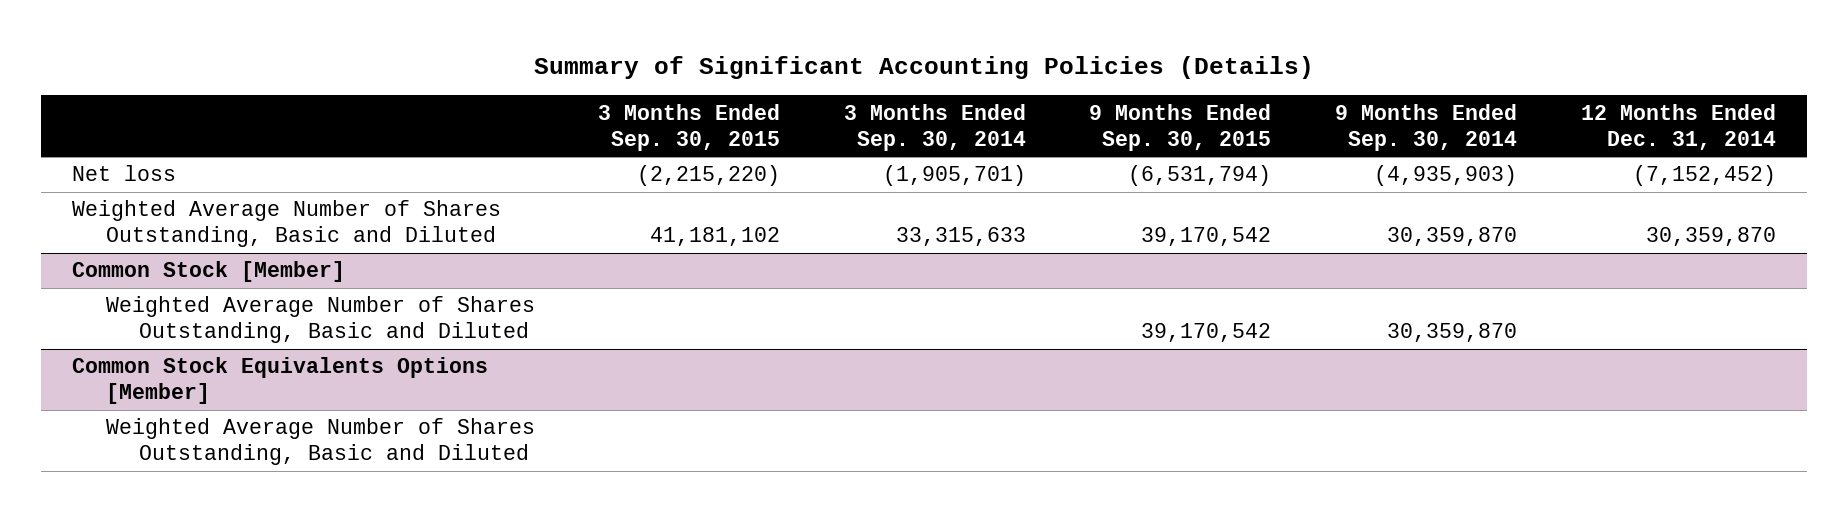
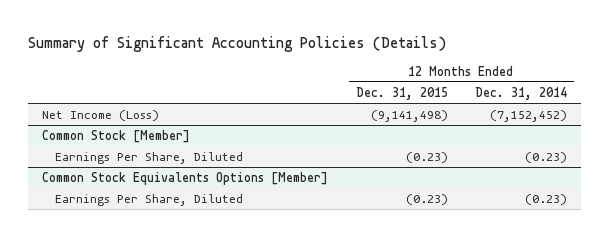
[598,103,781,151] 3 Months Ended Sep. 30, 2015 -> none
[843,103,1026,151] 3 Months Ended Sep. 30, 2014 -> none
[1089,103,1272,151] 9 Months Ended Sep. 30, 2015 -> none
[1335,103,1518,151] 9 Months Ended Sep. 30, 2014 -> none
none -> [355,86,448,100] Dec. 31, 2015
[72,200,502,248] Weighted Average Number of Shares Outstanding, Basic and Diluted -> none
[72,165,177,182] Net loss -> [41,110,159,122] Net Income (Loss)
[105,296,535,344] Weighted Average Number of Shares Outstanding, Basic and Diluted -> none
none -> [55,152,244,165] Earnings Per Share, Diluted
[105,418,535,466] Weighted Average Number of Shares Outstanding, Basic and Diluted -> none
none -> [55,194,244,207] Earnings Per Share, Diluted

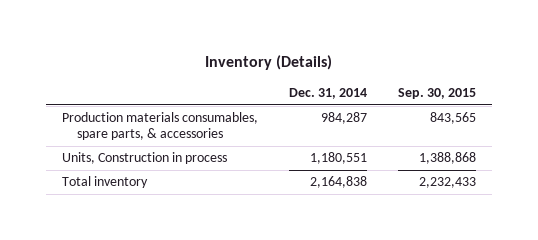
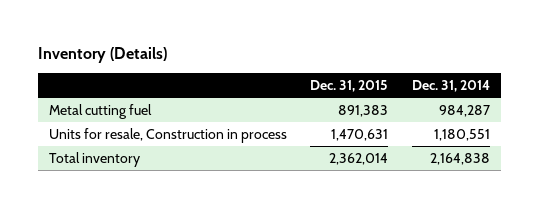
[397,88,476,100] Sep. 30, 2015 -> none
none -> [310,79,389,92] Dec. 31, 2015
[61,112,258,141] Production materials consumables, spare parts, & accessories -> [49,104,153,120] Metal cutting fuel
[61,152,227,165] Units, Construction in process -> [49,128,288,144] Units for resale, Construction in process

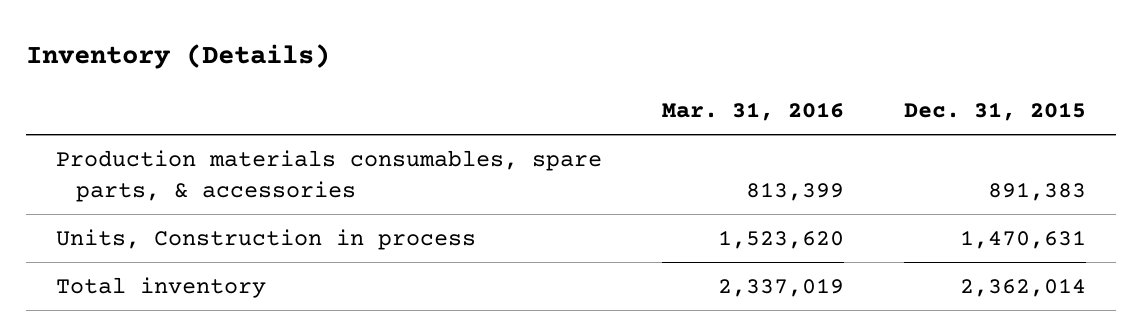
[411,79,490,92] Dec. 31, 2014 -> none
none -> [661,102,844,122] Mar. 31, 2016
[49,104,153,120] Metal cutting fuel -> [55,149,602,202] Production materials consumables, spare parts, & accessories
[49,128,288,144] Units for resale, Construction in process -> [55,228,476,250] Units, Construction in process

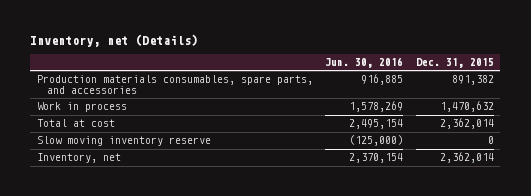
[26,43,331,69] Inventory (Details) -> [30,33,199,47] Inventory, net (Details)
[661,102,844,122] Mar. 31, 2016 -> none
none -> [325,57,404,69] Jun. 30, 2016
[55,149,602,202] Production materials consumables, spare parts, & accessories -> [36,75,313,95] Production materials consumables, spare parts, and accessories
[987,181,1086,201] 891,383 -> [452,75,495,86] 891,382
[55,228,476,250] Units, Construction in process -> [36,102,127,113] Work in process
[959,229,1086,249] 1,470,631 -> [440,101,495,113] 1,470,632
none -> [36,119,115,128] Total at cost
none -> [36,136,211,147] Slow moving inventory reserve
[55,276,266,298] Total inventory -> [36,153,121,164] Inventory, net

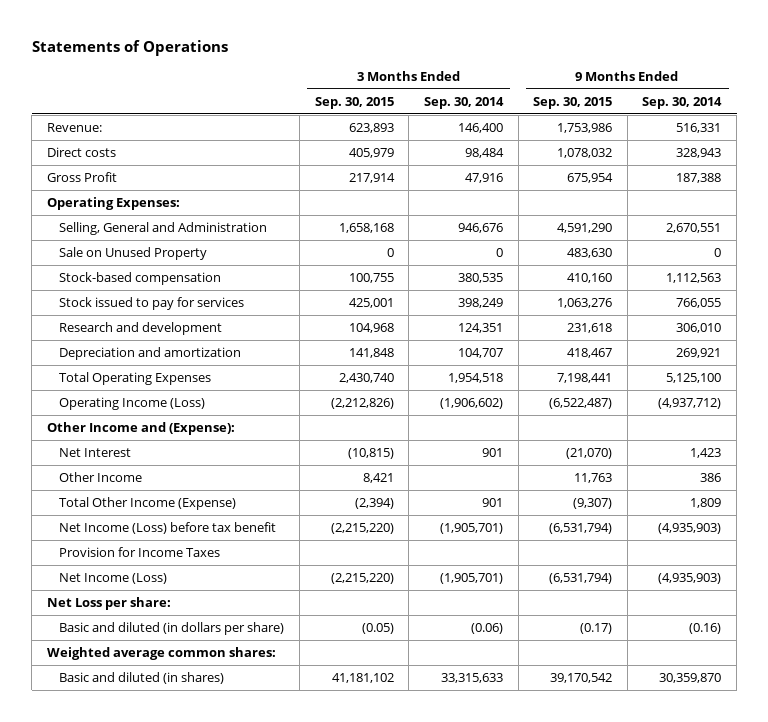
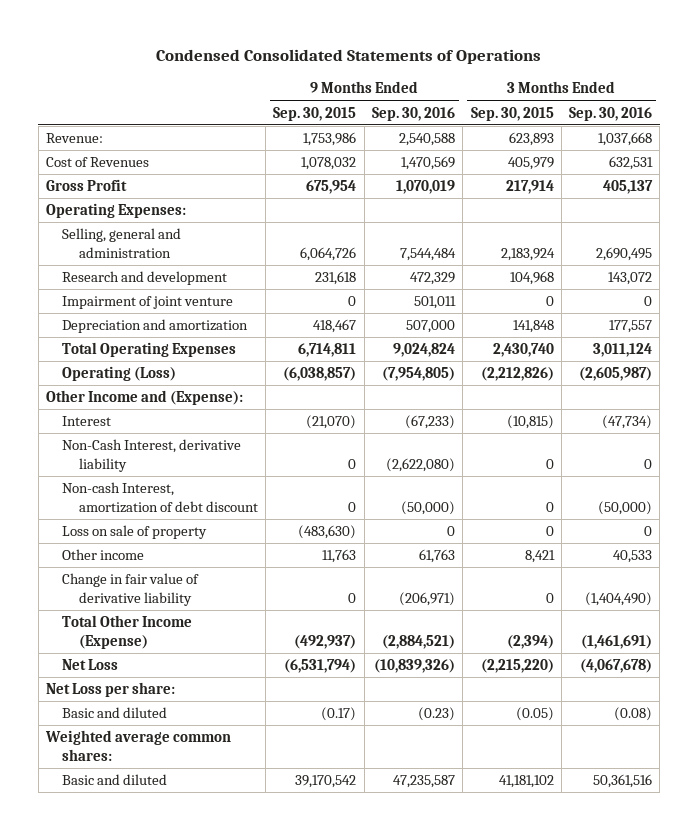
[31,39,228,56] Statements of Operations -> [156,49,542,65] Condensed Consolidated Statements of Operations
[423,96,504,109] Sep. 30, 2014 -> none
[642,96,723,109] Sep. 30, 2014 -> none
none -> [371,106,455,121] Sep. 30, 2016
none -> [569,106,653,121] Sep. 30, 2016
[46,146,116,157] Direct costs -> [45,157,149,168] Cost of Revenues
[59,246,208,260] Sale on Unused Property -> none
[59,271,222,285] Stock-based compensation -> none
[59,296,245,310] Stock issued to pay for services -> none
[59,221,268,235] Selling, General and Administration -> [62,228,182,259] Selling, general and administration
[338,222,394,233] 1,658,168 -> [500,248,555,262] 2,183,924
[557,222,613,233] 4,591,290 -> [300,247,357,262] 6,064,726
none -> [62,296,234,310] Impairment of joint venture
[557,372,613,383] 7,198,441 -> [298,343,357,358] 6,714,811
[59,396,206,410] Operating Income (Loss) -> [62,366,177,382] Operating (Loss)
[549,397,613,409] (6,522,487) -> [283,367,357,382] (6,038,857)
[59,521,277,534] Net Income (Loss) before tax benefit -> none
[59,546,221,557] Provision for Income Taxes -> none
[59,447,132,457] Net Interest -> [62,416,112,427] Interest
none -> [62,439,242,473] Non-Cash Interest, derivative liability
none -> [62,482,258,514] Non-cash Interest, amortization of debt discount
none -> [62,525,208,540] Loss on sale of property
[59,471,143,482] Other Income -> [62,549,145,561] Other income
none -> [62,573,200,607] Change in fair value of derivative liability
[573,497,613,509] (9,307) -> [294,635,357,650] (492,937)
[59,572,168,584] Net Income (Loss) -> [62,659,119,671] Net Loss
[59,621,285,635] Basic and diluted (in dollars per share) -> [62,707,168,719] Basic and diluted
[59,671,225,684] Basic and diluted (in shares) -> [62,774,168,786] Basic and diluted

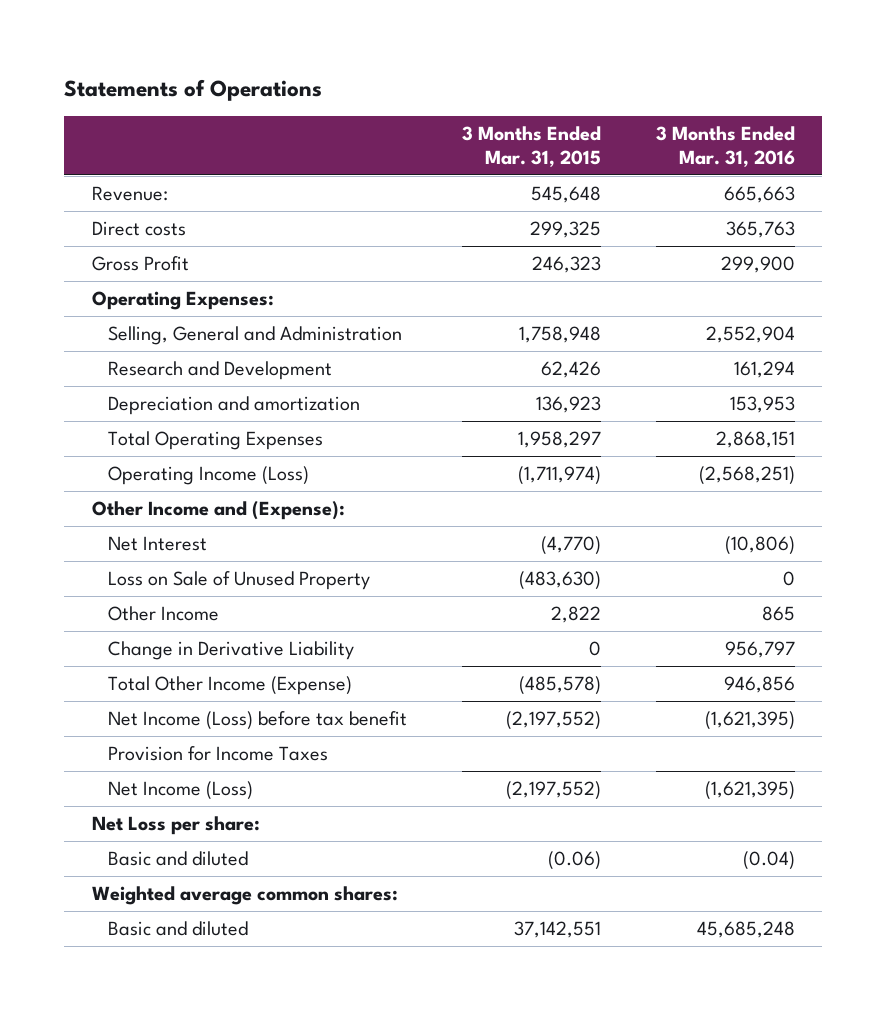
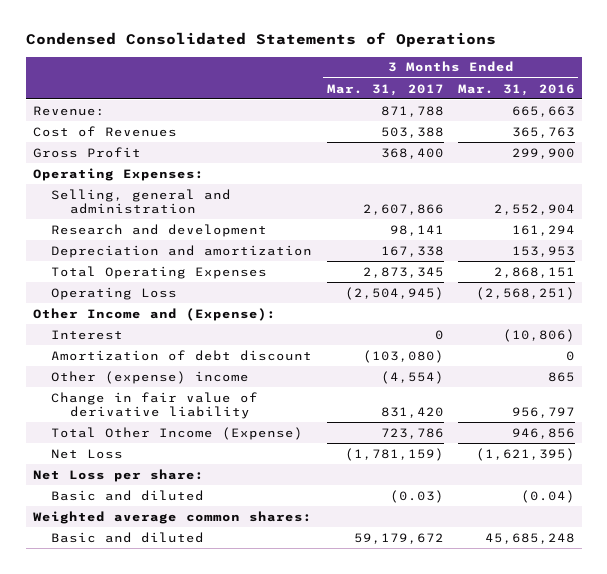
[64,78,323,101] Statements of Operations -> [25,32,496,48] Condensed Consolidated Statements of Operations
[461,126,601,167] 3 Months Ended Mar. 31, 2015 -> none
none -> [326,83,444,96] Mar. 31, 2017
[91,221,186,237] Direct costs -> [32,125,177,137] Cost of Revenues
[107,326,402,346] Selling, General and Administration -> [51,188,232,214] Selling, general and administration
[107,361,332,381] Research and Development -> [51,223,268,237] Research and development
[107,466,309,486] Operating Income (Loss) -> [51,286,178,300] Operating Loss
[107,571,370,591] Loss on Sale of Unused Property -> none
[107,536,207,552] Net Interest -> [51,329,124,340] Interest
none -> [51,349,313,361] Amortization of debt discount
[107,606,219,622] Other Income -> [51,370,250,384] Other (expense) income
[107,641,354,661] Change in Derivative Liability -> [51,391,259,419] Change in fair value of derivative liability
[107,711,407,731] Net Income (Loss) before tax benefit -> none
[107,746,328,762] Provision for Income Taxes -> none
[107,781,253,801] Net Income (Loss) -> [51,448,124,459] Net Loss

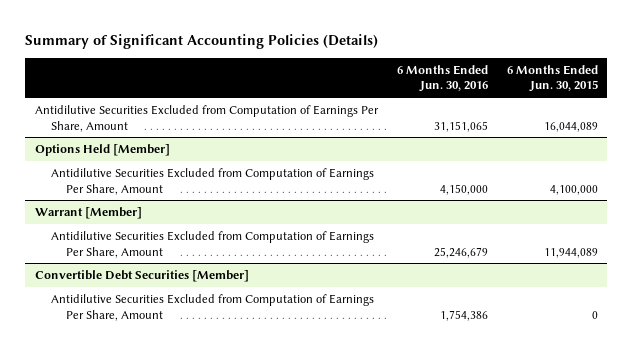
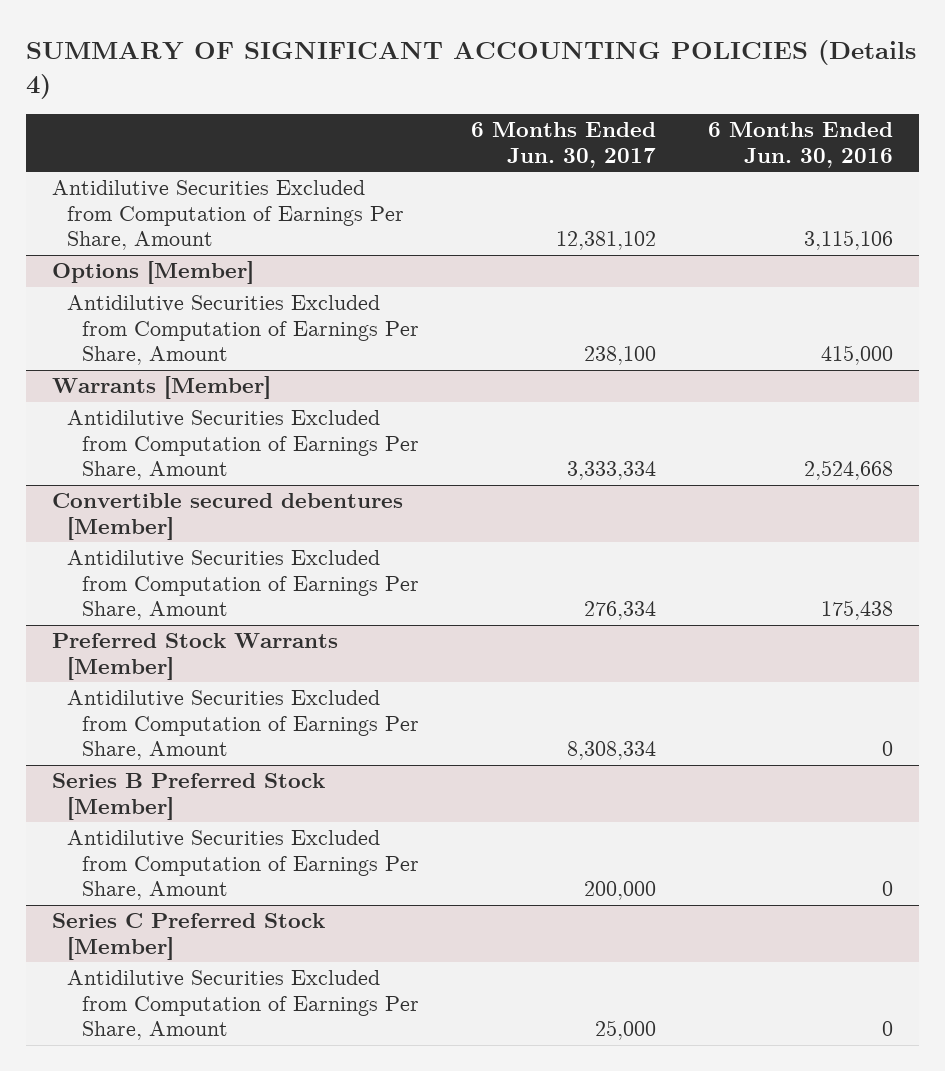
[25,34,379,50] Summary of Significant Accounting Policies (Details) -> [25,40,916,99] SUMMARY OF SIGNIFICANT ACCOUNTING POLICIES (Details 4)
[506,64,598,93] 6 Months Ended Jun. 30, 2015 -> none
none -> [471,122,657,168] 6 Months Ended Jun. 30, 2017
[433,120,488,132] 31,151,065 -> [804,230,894,251] 3,115,106
[34,144,170,157] Options Held [Member] -> [51,261,254,285] Options [Member]
[439,183,488,195] 4,150,000 -> [821,345,894,366] 415,000
[34,207,142,220] Warrant [Member] -> [51,376,271,400] Warrants [Member]
[433,246,488,258] 25,246,679 -> [804,460,894,481] 2,524,668
[34,270,249,283] Convertible Debt Securities [Member] -> [51,493,403,540] Convertible secured debentures [Member]
[439,309,488,321] 1,754,386 -> [821,600,894,621] 175,438
none -> [51,633,338,680] Preferred Stock Warrants [Member]
none -> [67,690,420,761] Antidilutive Securities Excluded from Computation of Earnings Per Share, Amount
none -> [51,773,325,820] Series B Preferred Stock [Member]
none -> [67,830,420,901] Antidilutive Securities Excluded from Computation of Earnings Per Share, Amount
none -> [51,913,325,960] Series C Preferred Stock [Member]
none -> [67,970,420,1041] Antidilutive Securities Excluded from Computation of Earnings Per Share, Amount

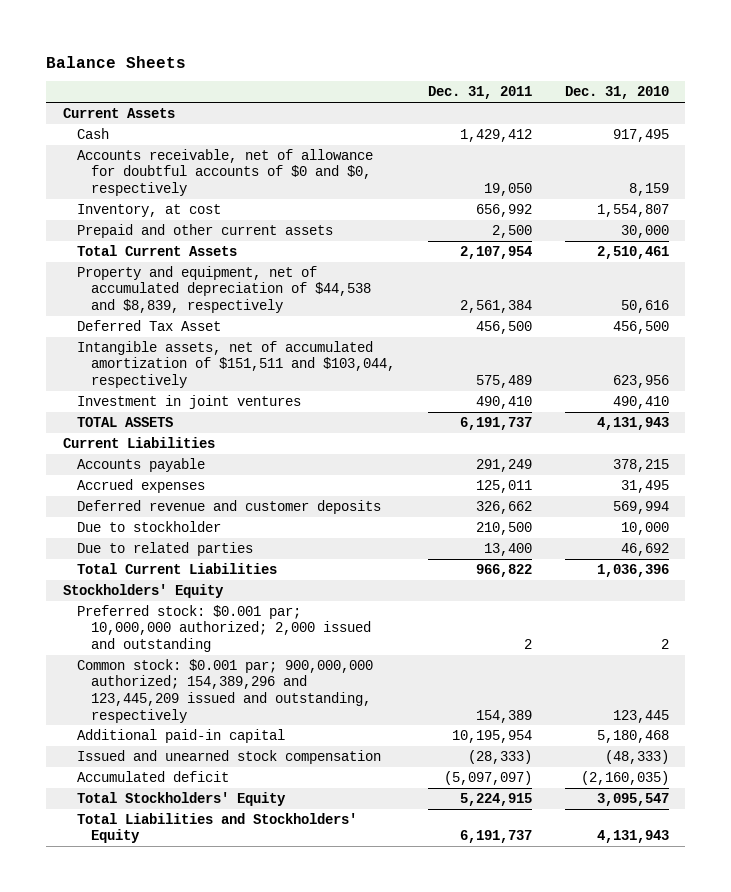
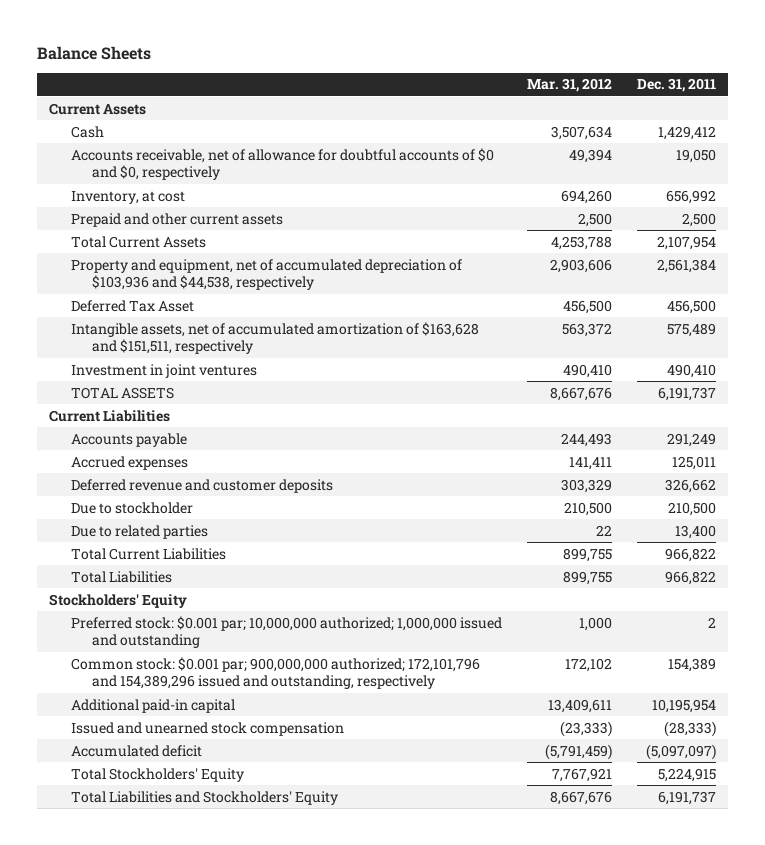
[564,86,669,100] Dec. 31, 2010 -> none
none -> [526,78,612,93] Mar. 31, 2012
[76,265,371,314] Property and equipment, net of accumulated depreciation of $44,538 and $8,839, respectively -> [70,258,462,291] Property and equipment, net of accumulated depreciation of $103,936 and $44,538, respectively
[76,340,395,389] Intangible assets, net of accumulated amortization of $151,511 and $103,044, respectively -> [70,321,479,355] Intangible assets, net of accumulated amortization of $163,628 and $151,511, respectively
none -> [70,570,172,583] Total Liabilities
[76,604,371,653] Preferred stock: $0.001 par; 10,000,000 authorized; 2,000 issued and outstanding -> [70,615,502,649] Preferred stock: $0.001 par; 10,000,000 authorized; 1,000,000 issued and outstanding
[76,658,373,723] Common stock: $0.001 par; 900,000,000 authorized; 154,389,296 and 123,445,209 issued and outstanding, respectively -> [70,656,480,690] Common stock: $0.001 par; 900,000,000 authorized; 172,101,796 and 154,389,296 issued and outstanding, respectively

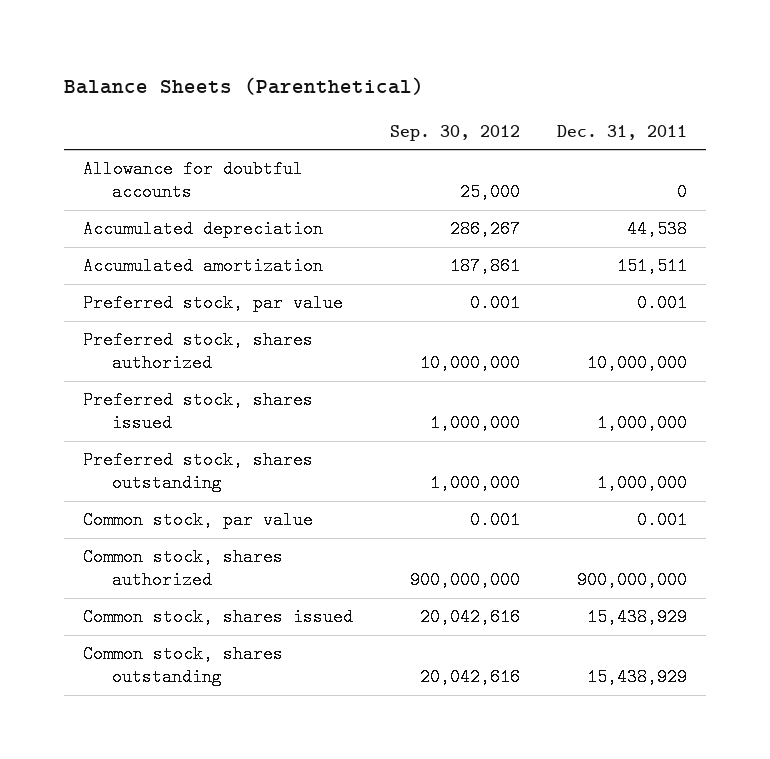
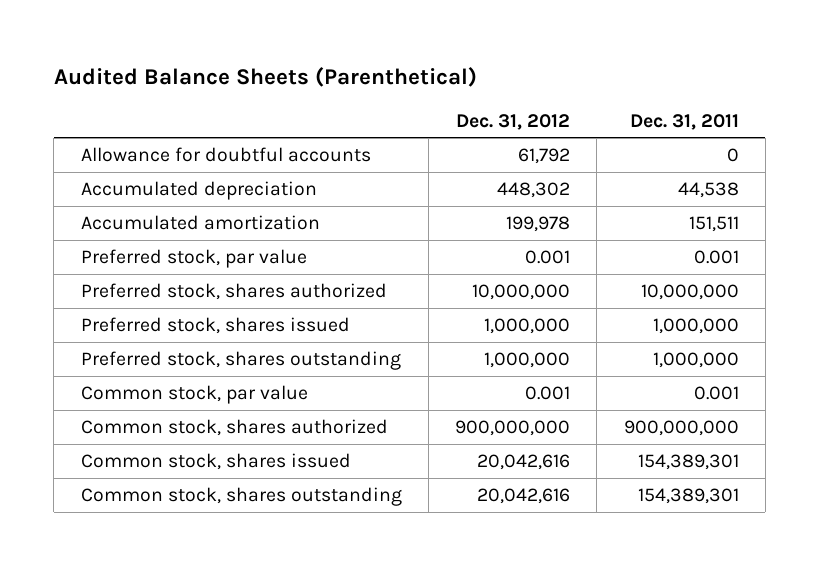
[64,77,425,96] Balance Sheets (Parenthetical) -> [53,67,477,88] Audited Balance Sheets (Parenthetical)
[389,124,520,141] Sep. 30, 2012 -> none
none -> [456,113,571,130] Dec. 31, 2012
[587,608,688,627] 15,438,929 -> [637,453,739,470] 154,389,301
[587,668,688,687] 15,438,929 -> [637,487,739,504] 154,389,301

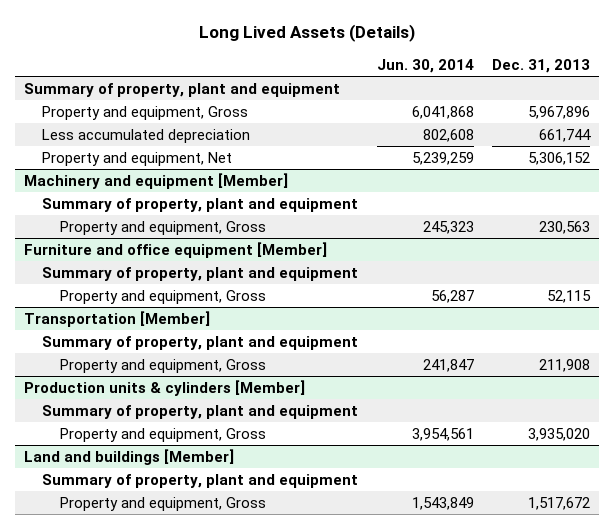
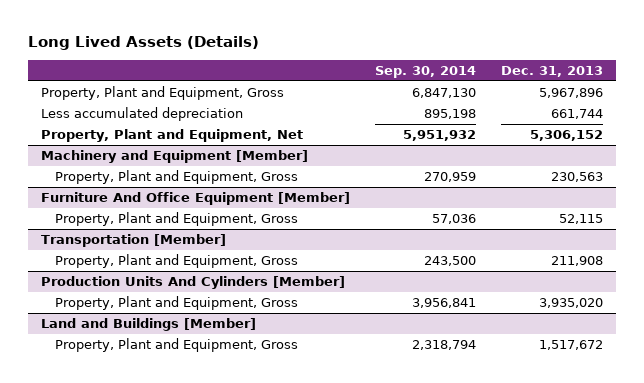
[376,59,474,74] Jun. 30, 2014 -> none
none -> [374,65,476,78] Sep. 30, 2014
[24,82,341,97] Summary of property, plant and equipment -> none
[42,105,249,120] Property and equipment, Gross -> [40,86,284,101] Property, Plant and Equipment, Gross
[42,197,359,212] Summary of property, plant and equipment -> none
[42,266,359,281] Summary of property, plant and equipment -> none
[42,151,233,166] Property and equipment, Net -> [40,129,303,143] Property, Plant and Equipment, Net
[24,172,289,189] Machinery and equipment [Member] -> [40,150,308,164] Machinery and Equipment [Member]
[59,220,266,235] Property and equipment, Gross -> [55,170,299,185] Property, Plant and Equipment, Gross
[24,241,328,258] Furniture and office equipment [Member] -> [40,192,350,206] Furniture And Office Equipment [Member]
[59,289,266,304] Property and equipment, Gross -> [55,212,299,227] Property, Plant and Equipment, Gross
[42,335,359,350] Summary of property, plant and equipment -> none
[42,404,359,419] Summary of property, plant and equipment -> none
[42,473,359,488] Summary of property, plant and equipment -> none
[59,358,266,373] Property and equipment, Gross -> [55,254,299,269] Property, Plant and Equipment, Gross
[24,379,306,396] Production units & cylinders [Member] -> [40,276,345,290] Production Units And Cylinders [Member]
[59,427,266,442] Property and equipment, Gross -> [55,296,299,311] Property, Plant and Equipment, Gross
[24,448,235,465] Land and buildings [Member] -> [40,318,256,332] Land and Buildings [Member]
[59,496,266,511] Property and equipment, Gross -> [55,338,299,353] Property, Plant and Equipment, Gross

